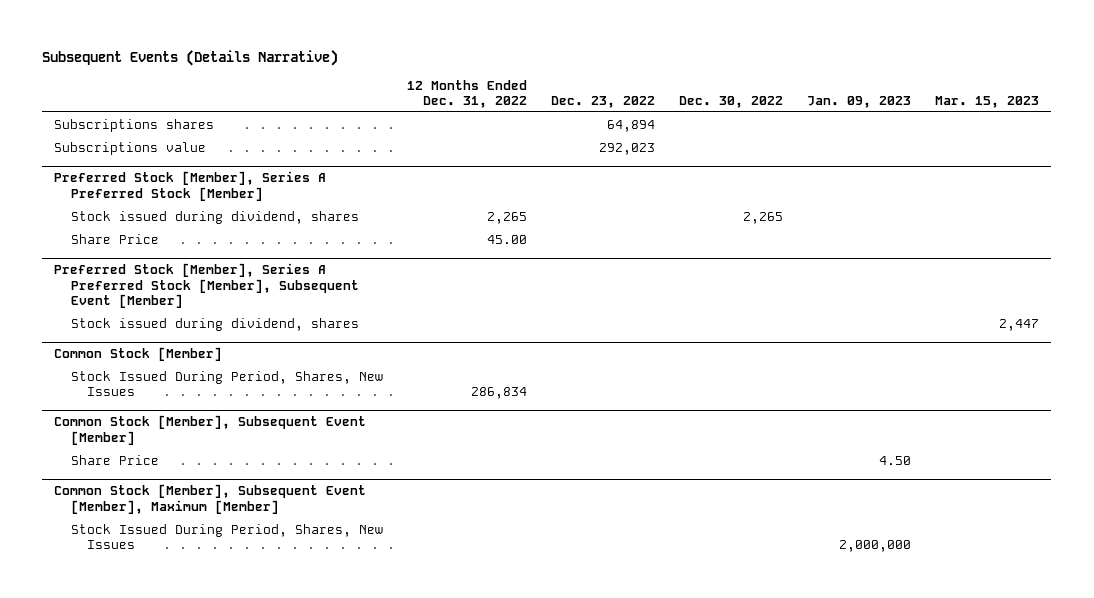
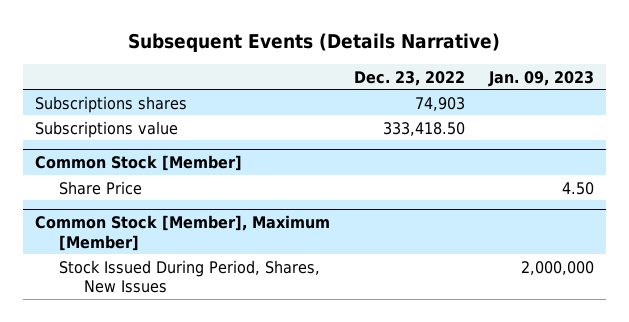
[407,79,528,108] 12 Months Ended Dec. 31, 2022 -> none
[679,95,784,108] Dec. 30, 2022 -> none
[935,95,1040,108] Mar. 15, 2023 -> none
[54,171,327,201] Preferred Stock [Member], Series A Preferred Stock [Member] -> none
[70,210,359,224] Stock issued during dividend, shares -> none
[70,233,159,244] Share Price -> none
[54,263,359,308] Preferred Stock [Member], Series A Preferred Stock [Member], Subsequent Event [Member] -> none
[70,317,359,331] Stock issued during dividend, shares -> none
[607,119,656,132] 64,894 -> [414,96,465,111] 74,903
[599,142,656,155] 292,023 -> [382,121,465,136] 333,418.50
[70,370,383,396] Stock Issued During Period, Shares, New Issues -> none
[54,415,367,445] Common Stock [Member], Subsequent Event [Member] -> none
[70,454,159,465] Share Price -> none
none -> [59,180,143,195] Share Price
[54,484,367,514] Common Stock [Member], Subsequent Event [Member], Maximum [Member] -> [34,215,330,251] Common Stock [Member], Maximum [Member]

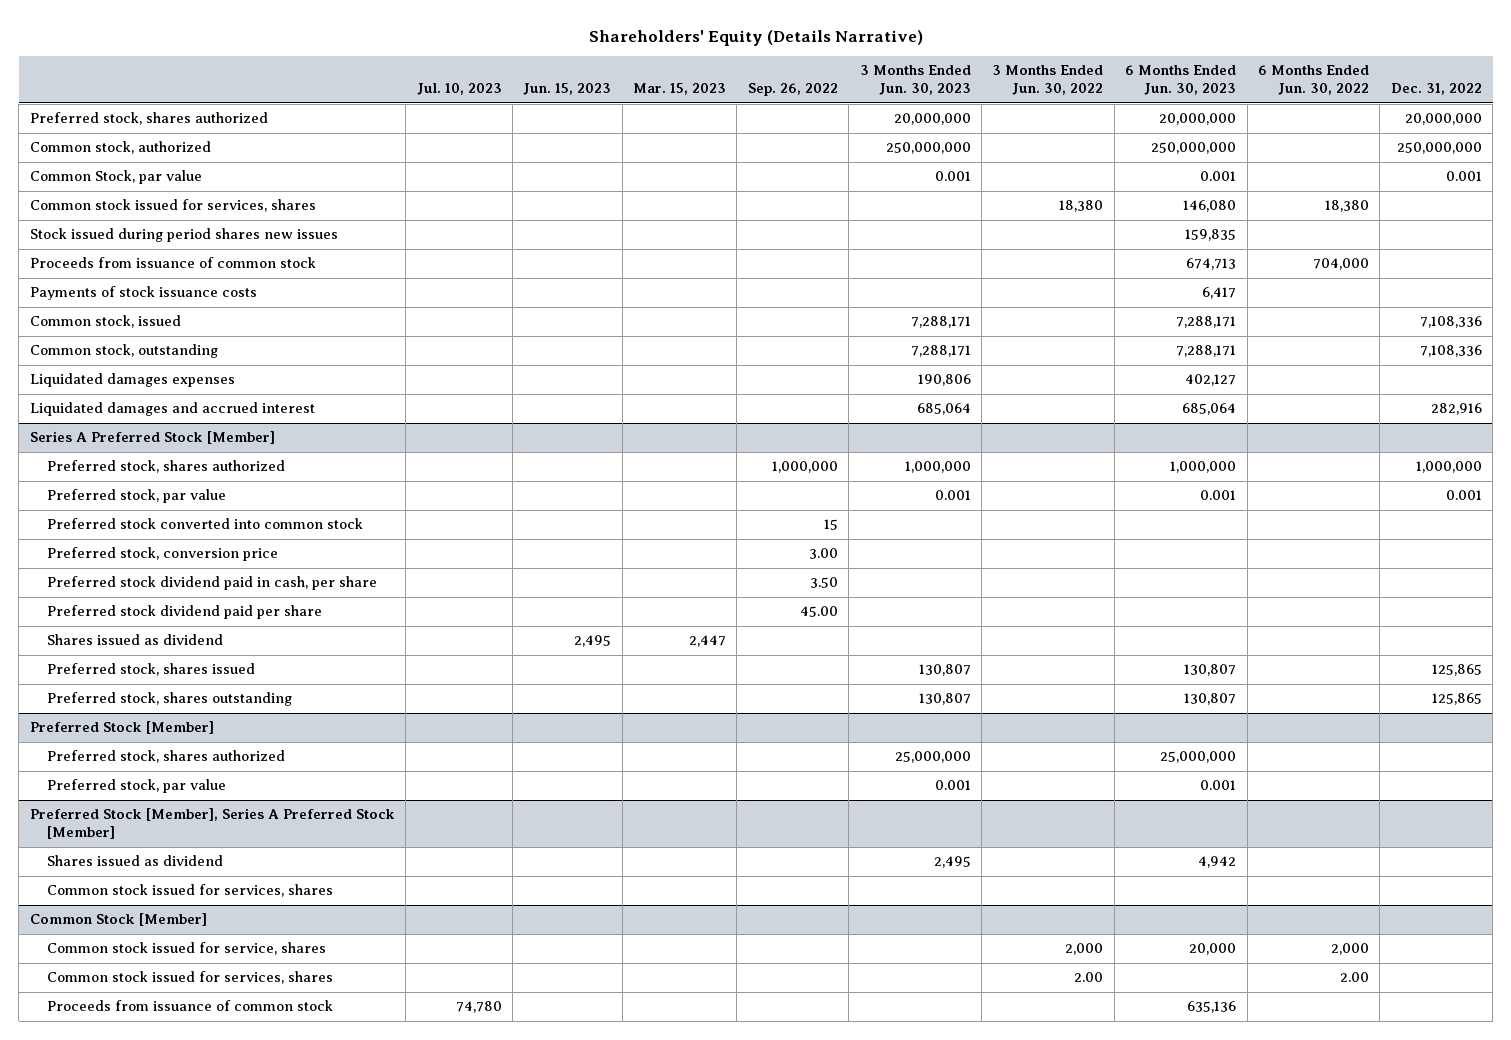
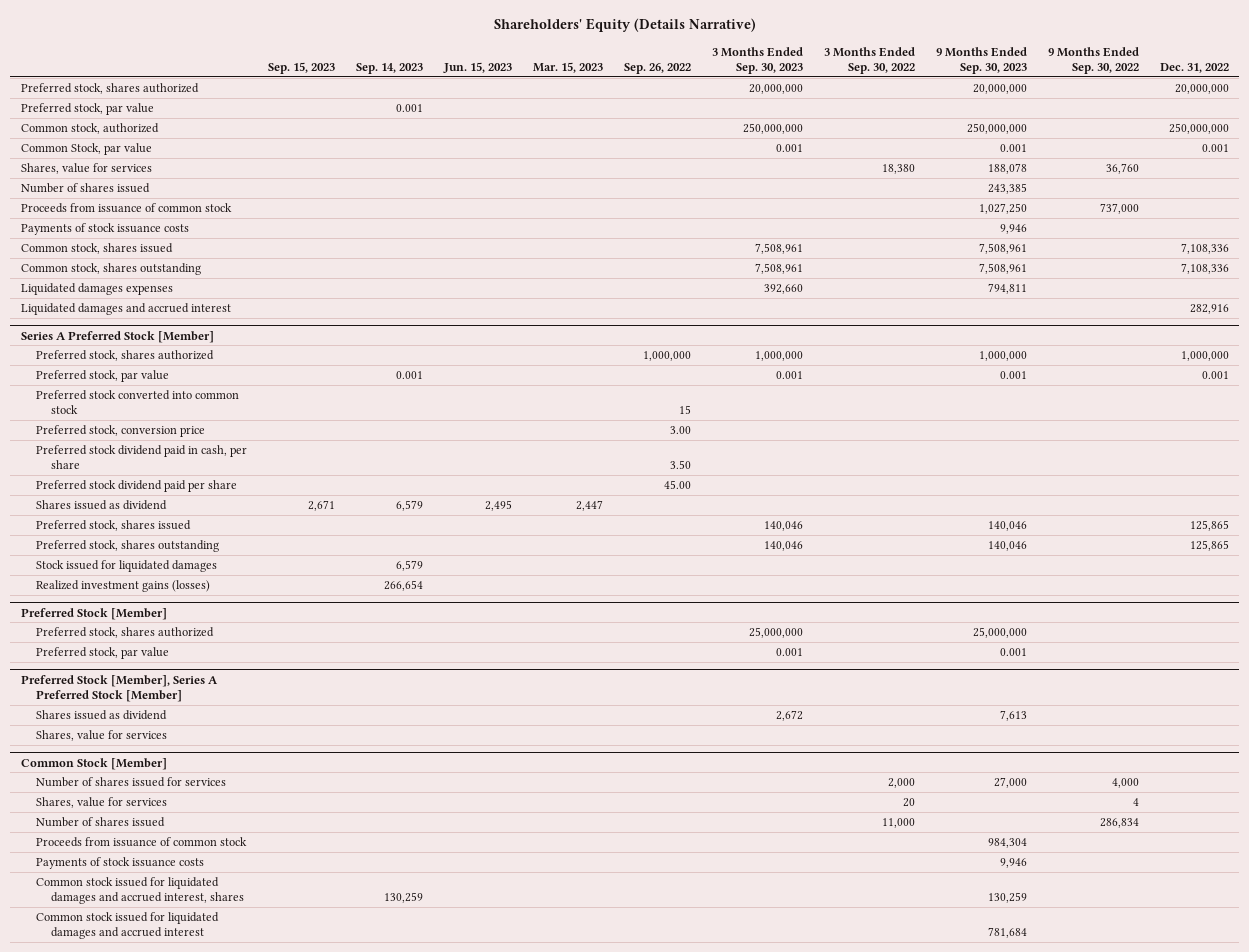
[416,83,502,96] Jul. 10, 2023 -> none
[859,65,971,96] 3 Months Ended Jun. 30, 2023 -> none
[992,65,1104,96] 3 Months Ended Jun. 30, 2022 -> none
[1125,65,1237,96] 6 Months Ended Jun. 30, 2023 -> none
[1257,65,1369,96] 6 Months Ended Jun. 30, 2022 -> none
none -> [267,62,335,75] Sep. 15, 2023
none -> [355,63,423,75] Sep. 14, 2023
none -> [711,46,803,75] 3 Months Ended Sep. 30, 2023
none -> [823,46,915,75] 3 Months Ended Sep. 30, 2022
none -> [935,46,1027,75] 9 Months Ended Sep. 30, 2023
none -> [1047,46,1139,75] 9 Months Ended Sep. 30, 2022
none -> [20,102,154,115] Preferred stock, par value
[29,199,316,213] Common stock issued for services, shares -> [20,162,152,174] Shares, value for services
[29,228,338,243] Stock issued during period shares new issues -> [20,182,150,193] Number of shares issued
[29,315,181,329] Common stock, issued -> [20,242,173,254] Common stock, shares issued
[29,344,218,359] Common stock, outstanding -> [20,262,201,275] Common stock, shares outstanding
none -> [35,559,217,572] Stock issued for liquidated damages
none -> [35,579,210,592] Realized investment gains (losses)
[47,884,334,898] Common stock issued for services, shares -> [35,729,167,741] Shares, value for services
[47,942,327,956] Common stock issued for service, shares -> [35,776,226,787] Number of shares issued for services
[47,971,334,985] Common stock issued for services, shares -> [35,796,167,808] Shares, value for services
none -> [35,816,165,827] Number of shares issued
none -> [35,856,204,869] Payments of stock issuance costs
none -> [35,876,244,905] Common stock issued for liquidated damages and accrued interest, shares
none -> [35,911,219,940] Common stock issued for liquidated damages and accrued interest

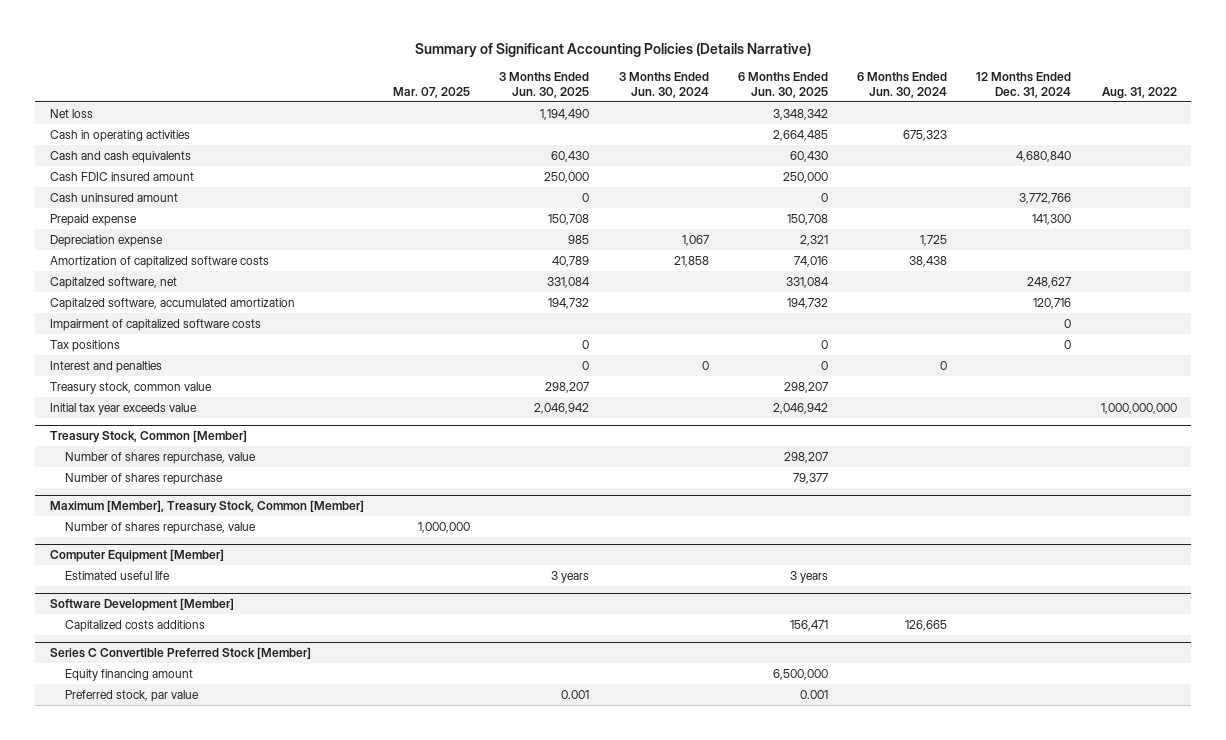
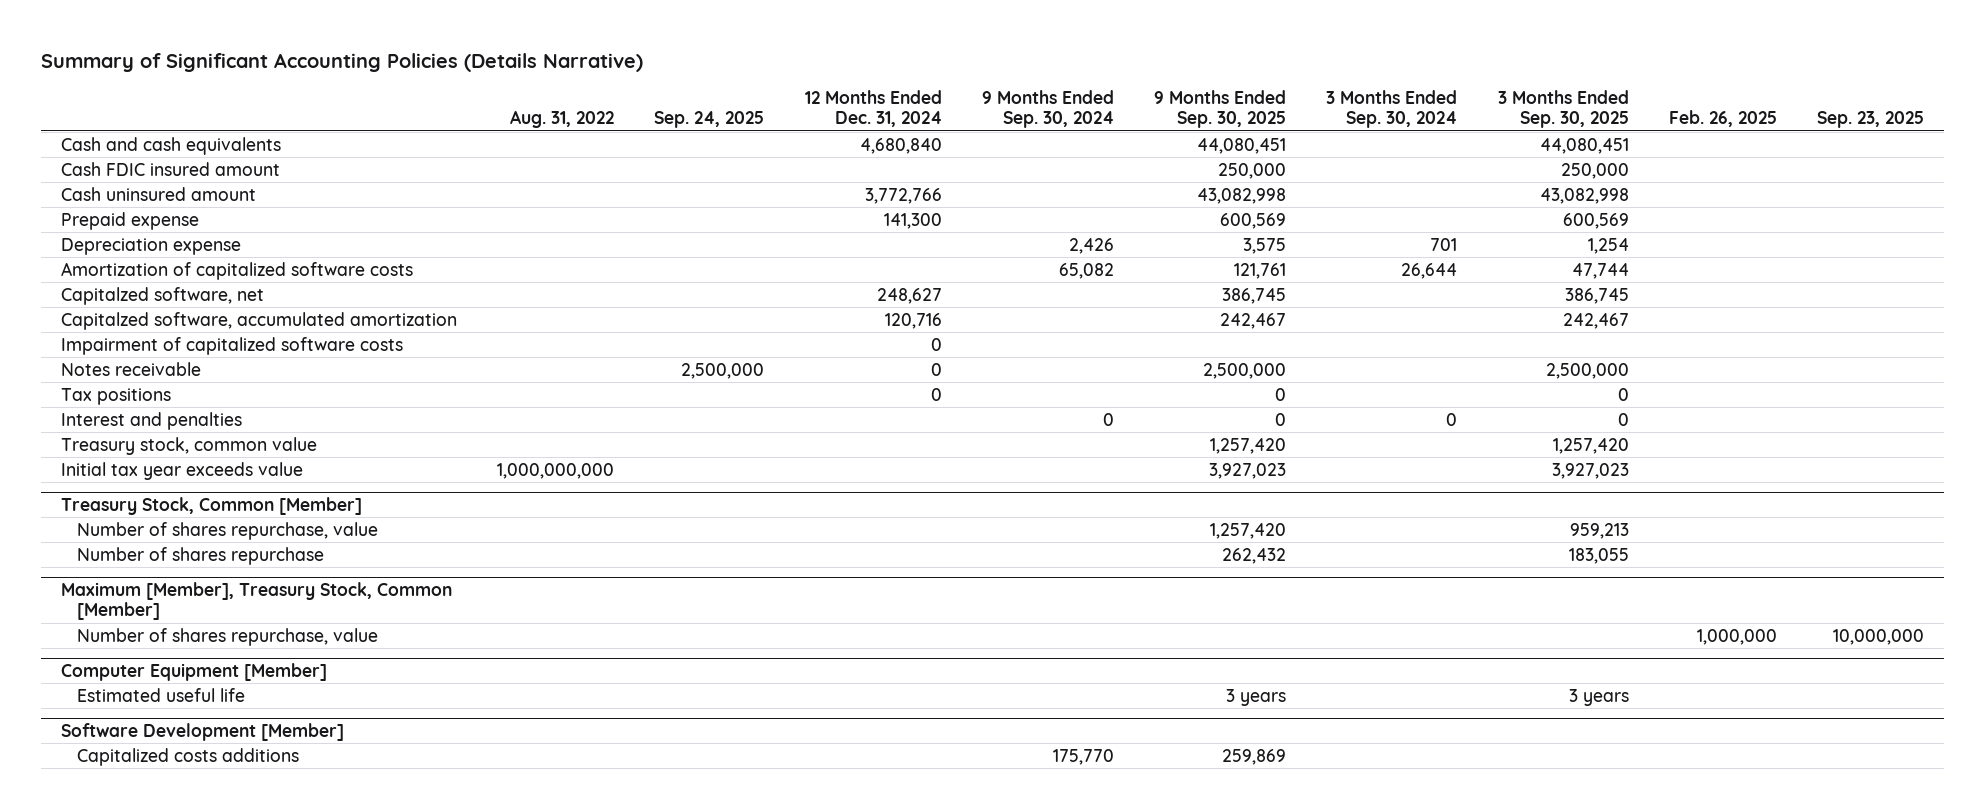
[393,86,471,98] Mar. 07, 2025 -> none
[499,71,590,98] 3 Months Ended Jun. 30, 2025 -> none
[618,71,709,98] 3 Months Ended Jun. 30, 2024 -> none
[737,71,828,98] 6 Months Ended Jun. 30, 2025 -> none
[857,71,948,98] 6 Months Ended Jun. 30, 2024 -> none
none -> [654,111,765,129] Sep. 24, 2025
none -> [981,89,1114,129] 9 Months Ended Sep. 30, 2024
none -> [1154,89,1287,129] 9 Months Ended Sep. 30, 2025
none -> [1326,89,1458,129] 3 Months Ended Sep. 30, 2024
none -> [1497,89,1629,129] 3 Months Ended Sep. 30, 2025
none -> [1668,110,1777,128] Feb. 26, 2025
none -> [1817,111,1925,129] Sep. 23, 2025
[49,108,93,118] Net loss -> none
[49,129,190,142] Cash in operating activities -> none
none -> [60,361,201,376] Notes receivable
[49,647,311,660] Series C Convertible Preferred Stock [Member] -> none
[64,668,193,681] Equity financing amount -> none
[64,689,199,702] Preferred stock, par value -> none

